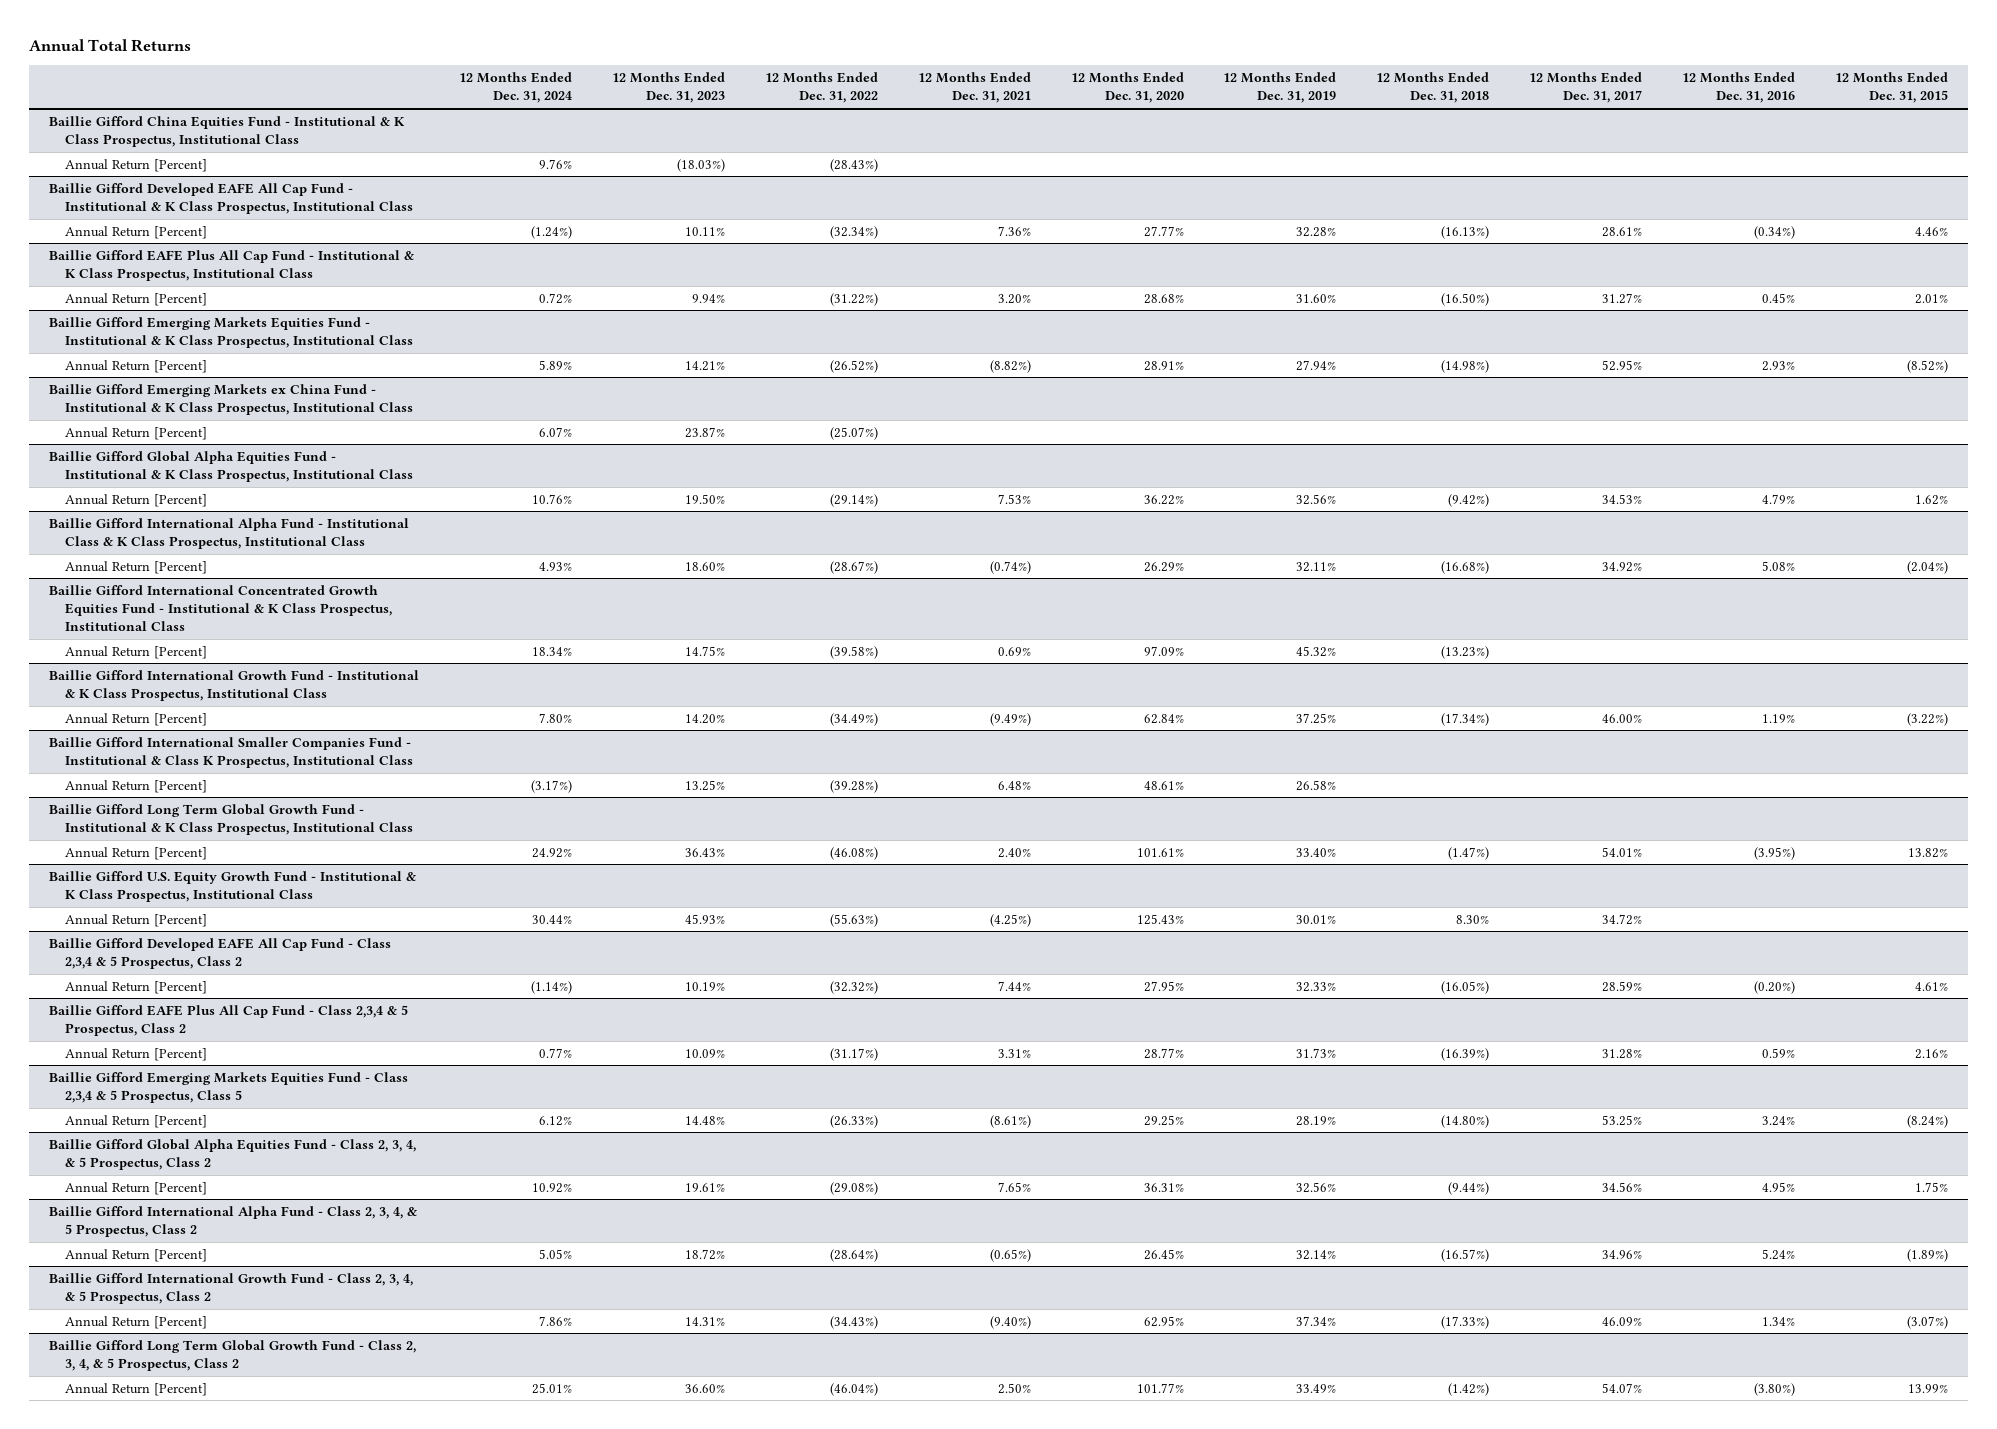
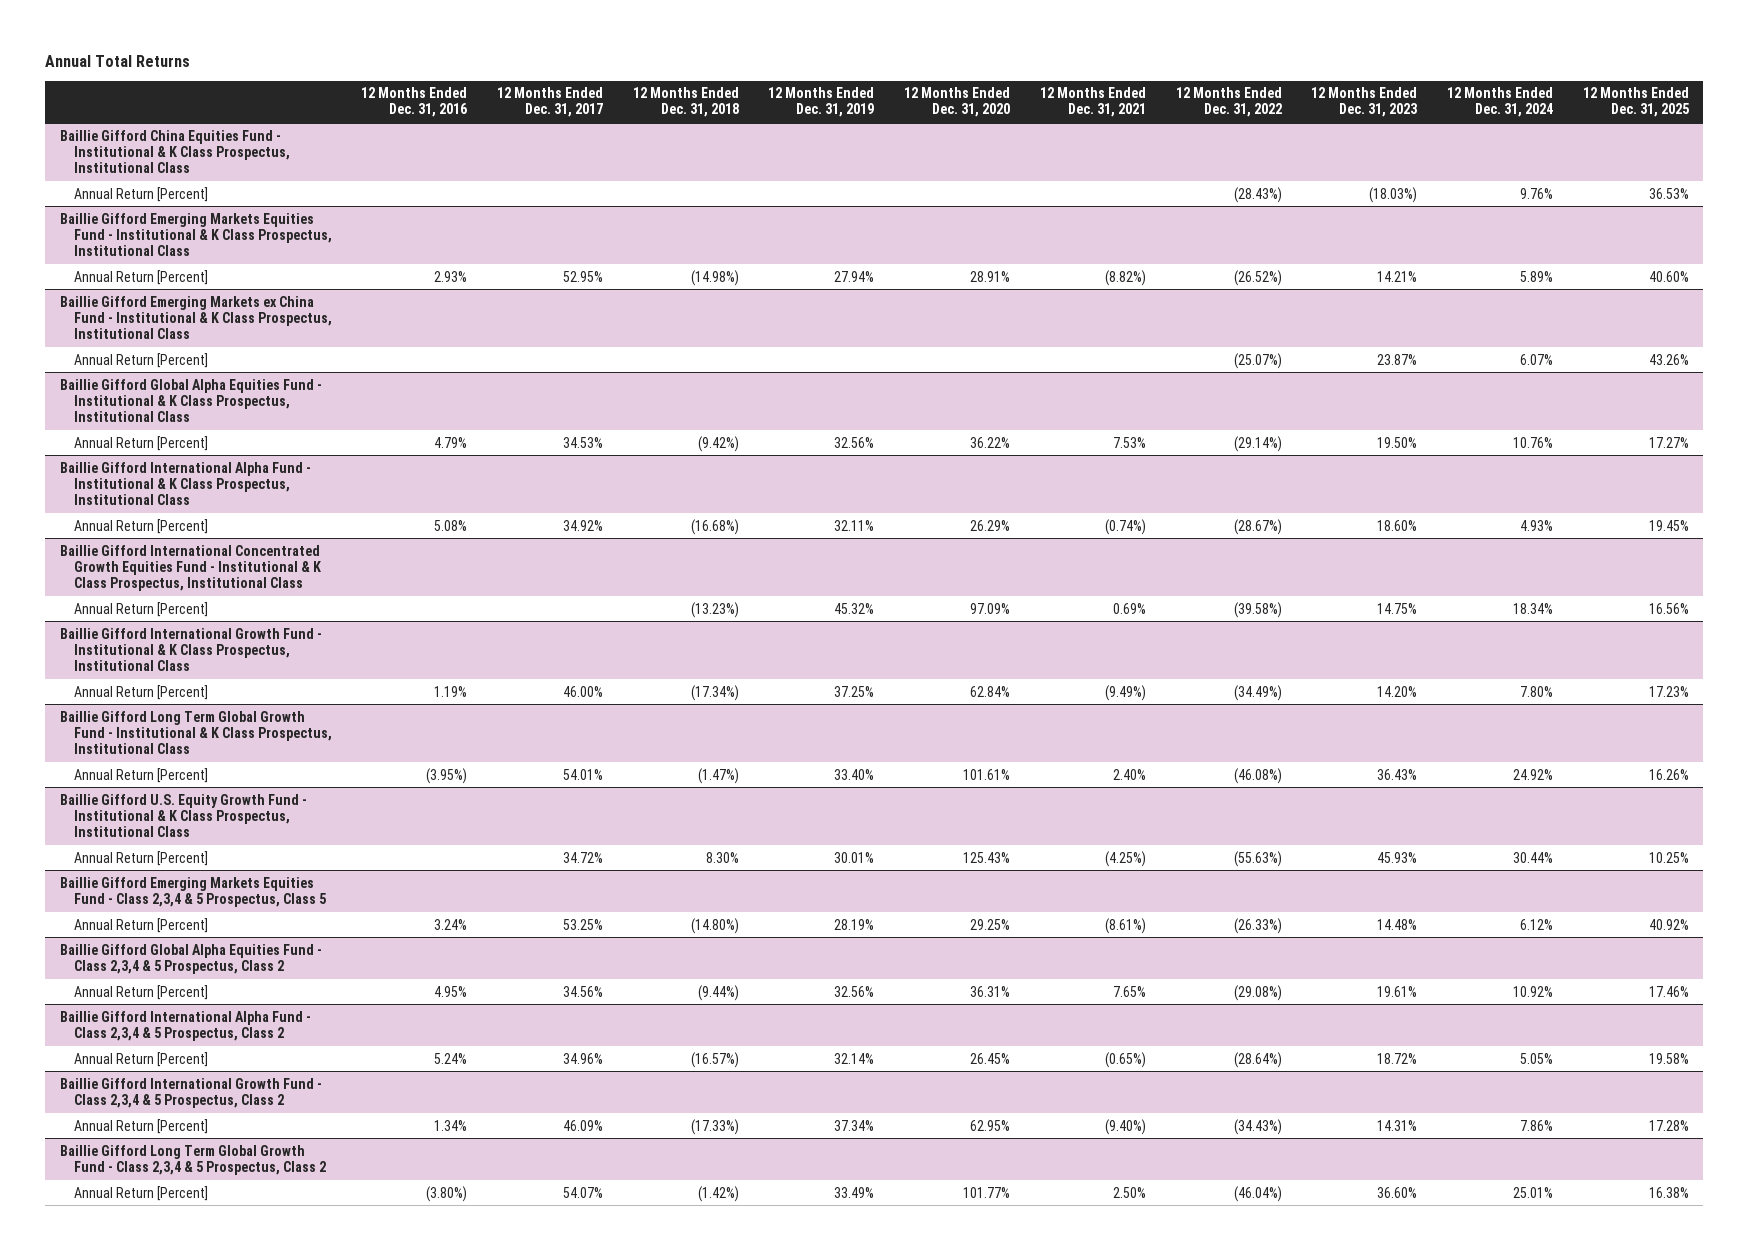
[1835,72,1949,104] 12 Months Ended Dec. 31, 2015 -> none
none -> [1582,87,1689,118] 12 Months Ended Dec. 31, 2025
[49,182,413,215] Baillie Gifford Developed EAFE All Cap Fund - Institutional & K Class Prospectus, Institutional Class -> none
[64,225,207,239] Annual Return [Percent] -> none
[49,249,415,282] Baillie Gifford EAFE Plus All Cap Fund - Institutional & K Class Prospectus, Institutional Class -> none
[64,292,207,306] Annual Return [Percent] -> none
[49,517,410,550] Baillie Gifford International Alpha Fund - Institutional Class & K Class Prospectus, Institutional Class -> [60,461,312,506] Baillie Gifford International Alpha Fund - Institutional & K Class Prospectus, Institutional Class
[49,736,413,769] Baillie Gifford International Smaller Companies Fund - Institutional & Class K Prospectus, Institutional Class -> none
[64,779,207,793] Annual Return [Percent] -> none
[49,937,392,970] Baillie Gifford Developed EAFE All Cap Fund - Class 2,3,4 & 5 Prospectus, Class 2 -> none
[64,980,207,994] Annual Return [Percent] -> none
[49,1004,409,1037] Baillie Gifford EAFE Plus All Cap Fund - Class 2,3,4 & 5 Prospectus, Class 2 -> none
[64,1047,207,1061] Annual Return [Percent] -> none
[49,1138,417,1171] Baillie Gifford Global Alpha Equities Fund - Class 2, 3, 4, & 5 Prospectus, Class 2 -> [60,943,323,974] Baillie Gifford Global Alpha Equities Fund - Class 2,3,4 & 5 Prospectus, Class 2
[49,1205,418,1238] Baillie Gifford International Alpha Fund - Class 2, 3, 4, & 5 Prospectus, Class 2 -> [60,1010,312,1041] Baillie Gifford International Alpha Fund - Class 2,3,4 & 5 Prospectus, Class 2
[49,1272,414,1305] Baillie Gifford International Growth Fund - Class 2, 3, 4, & 5 Prospectus, Class 2 -> [60,1077,323,1108] Baillie Gifford International Growth Fund - Class 2,3,4 & 5 Prospectus, Class 2
[49,1339,417,1372] Baillie Gifford Long Term Global Growth Fund - Class 2, 3, 4, & 5 Prospectus, Class 2 -> [60,1144,326,1175] Baillie Gifford Long Term Global Growth Fund - Class 2,3,4 & 5 Prospectus, Class 2

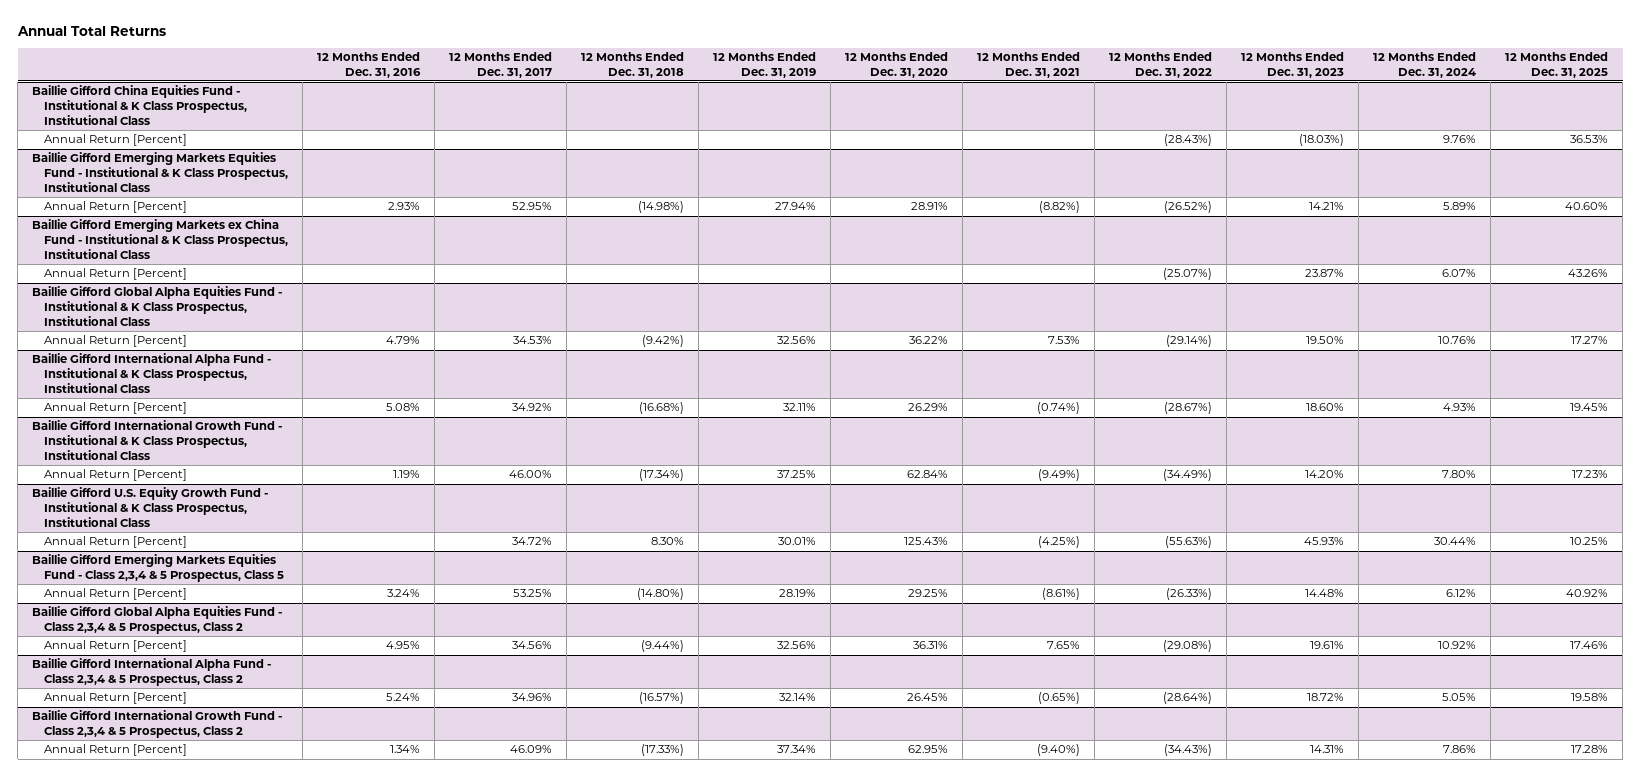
[60,544,321,592] Baillie Gifford International Concentrated Growth Equities Fund - Institutional & K Class Prospectus, Institutional Class -> none
[73,601,208,617] Annual Return [Percent] -> none
[60,710,332,755] Baillie Gifford Long Term Global Growth Fund - Institutional & K Class Prospectus, Institutional Class -> none
[73,767,208,783] Annual Return [Percent] -> none
[60,1144,326,1175] Baillie Gifford Long Term Global Growth Fund - Class 2,3,4 & 5 Prospectus, Class 2 -> none
[73,1185,208,1201] Annual Return [Percent] -> none

